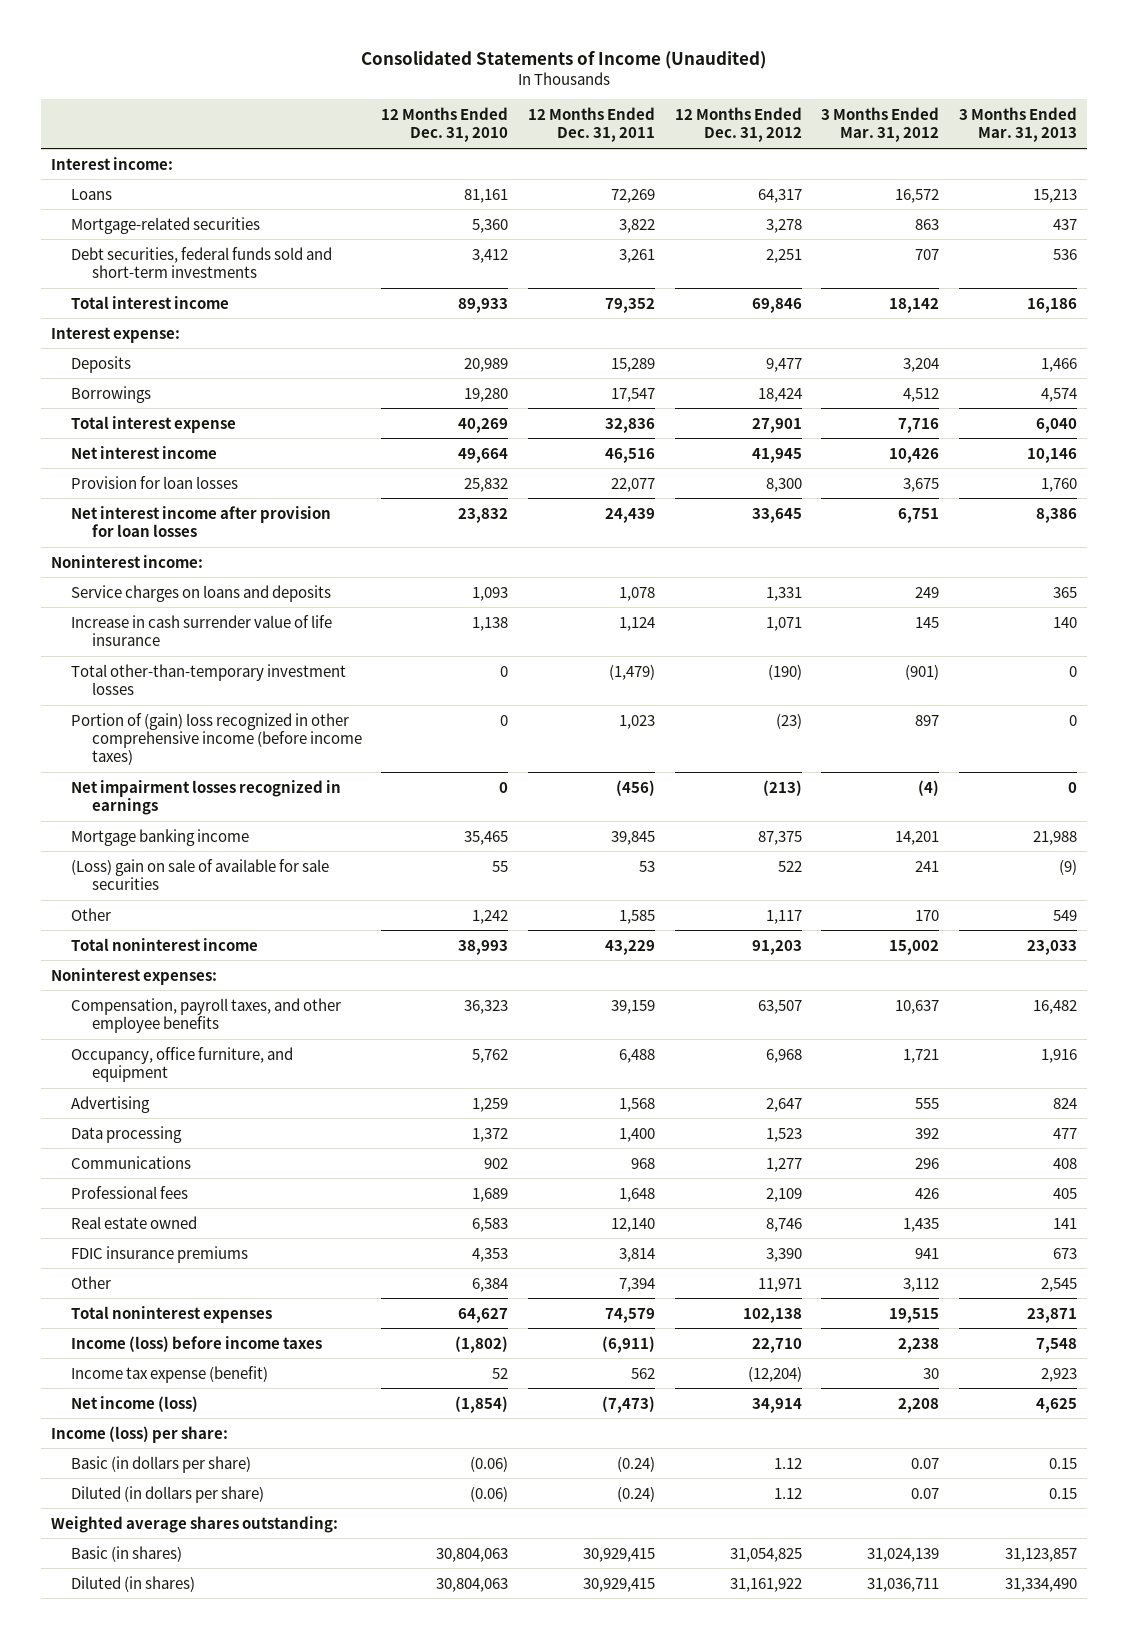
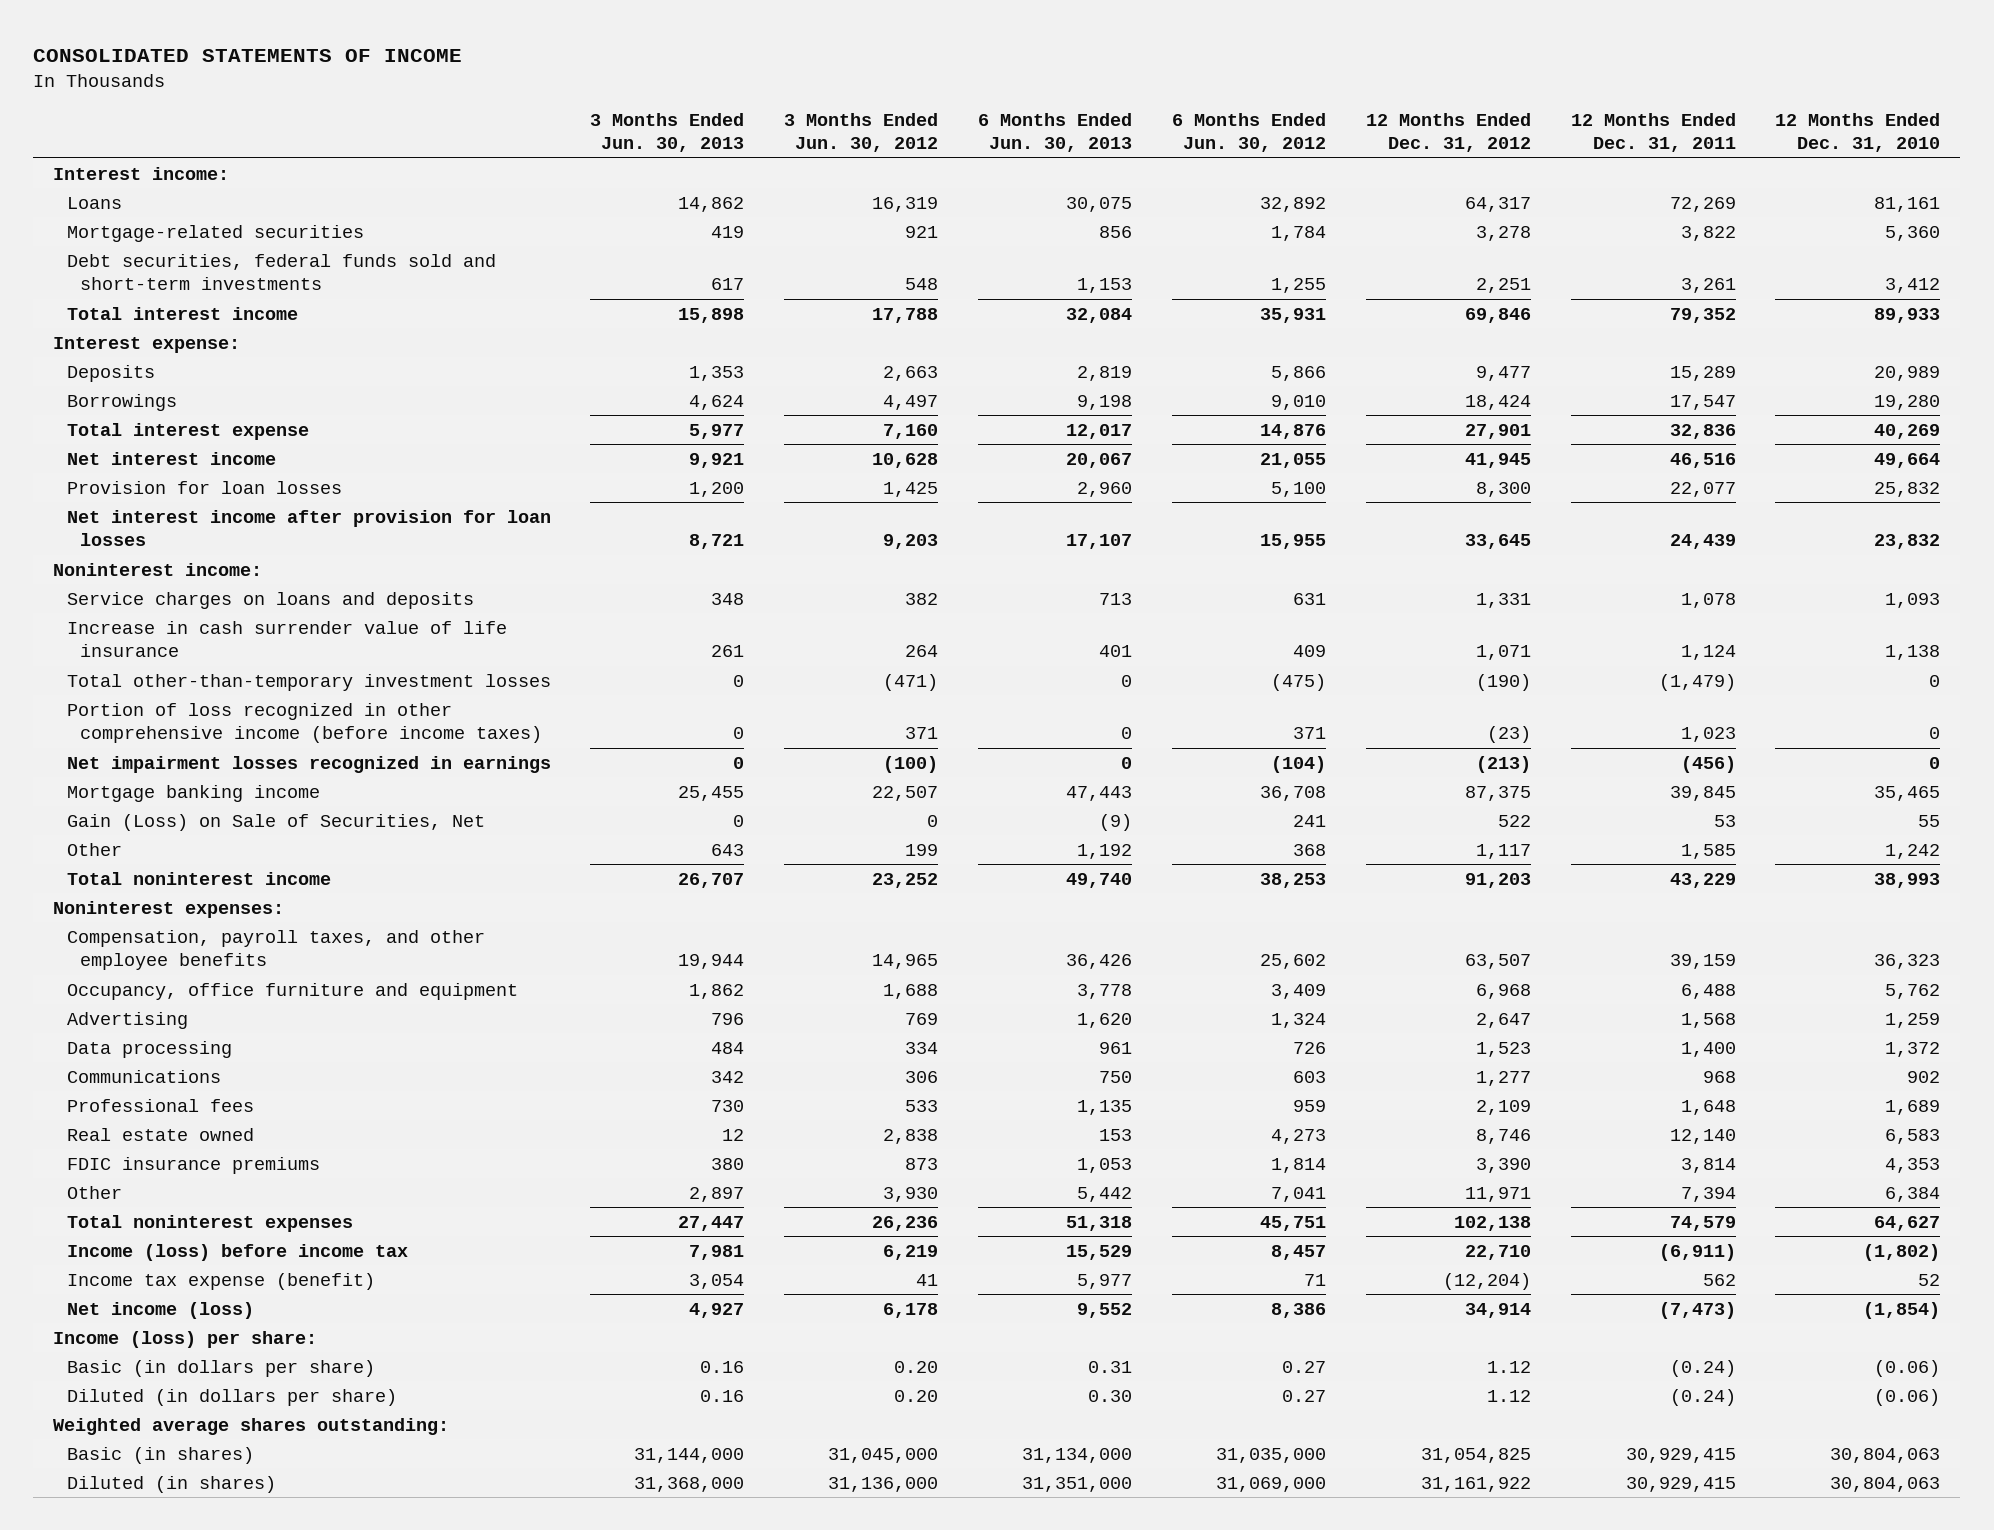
[361,50,767,69] Consolidated Statements of Income (Unaudited) -> [33,48,463,62] CONSOLIDATED STATEMENTS OF INCOME
[821,107,940,143] 3 Months Ended Mar. 31, 2012 -> none
[958,107,1077,143] 3 Months Ended Mar. 31, 2013 -> none
none -> [590,112,745,153] 3 Months Ended Jun. 30, 2013
none -> [784,112,939,153] 3 Months Ended Jun. 30, 2012
none -> [978,112,1133,153] 6 Months Ended Jun. 30, 2013
none -> [1171,112,1326,153] 6 Months Ended Jun. 30, 2012
[71,712,362,766] Portion of (gain) loss recognized in other comprehensive income (before income taxes) -> [66,702,542,744] Portion of loss recognized in other comprehensive income (before income taxes)
[71,858,330,891] (Loss) gain on sale of available for sale securities -> [66,813,485,831] Gain (Loss) on Sale of Securities, Net
[71,1046,294,1083] Occupancy, office furniture, and equipment -> [66,982,518,1000] Occupancy, office furniture and equipment
[71,1335,323,1352] Income (loss) before income taxes -> [66,1243,408,1261] Income (loss) before income tax

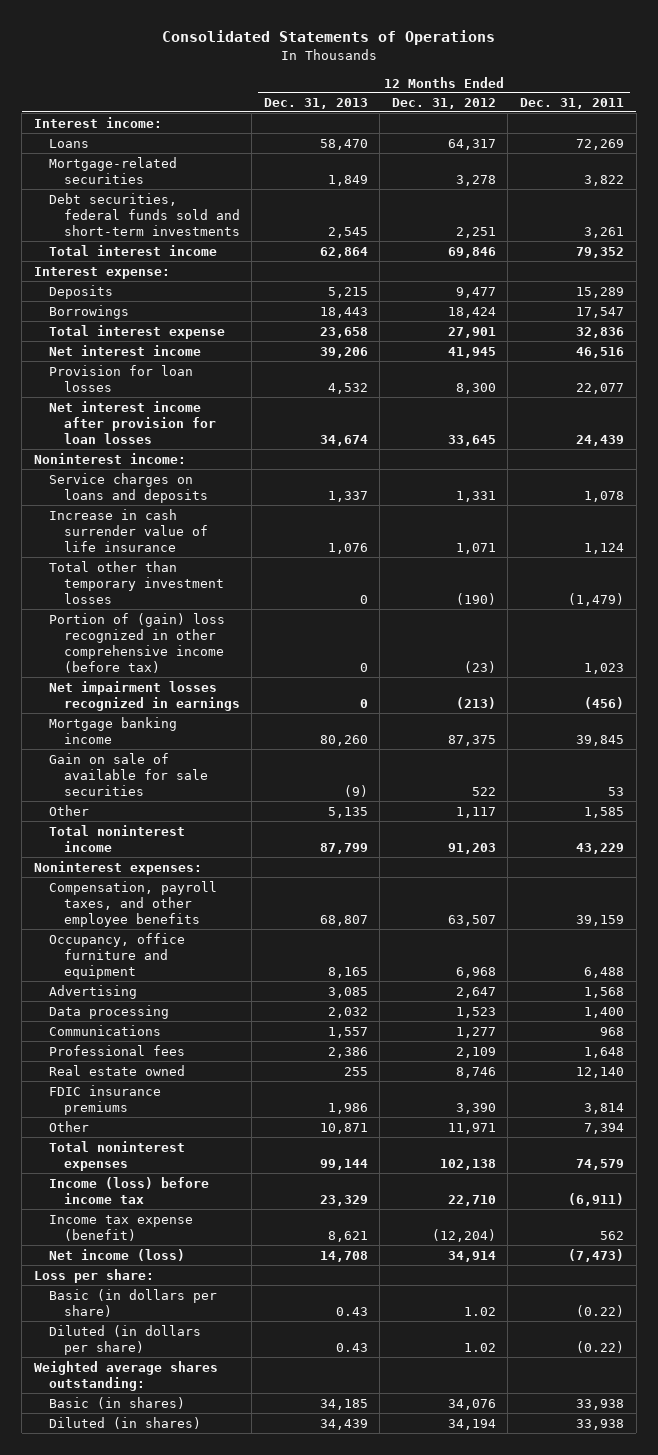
[33,48,463,62] CONSOLIDATED STATEMENTS OF INCOME -> [161,30,495,46] Consolidated Statements of Operations
[590,112,745,153] 3 Months Ended Jun. 30, 2013 -> none
[784,112,939,153] 3 Months Ended Jun. 30, 2012 -> none
[978,112,1133,153] 6 Months Ended Jun. 30, 2013 -> none
[1171,112,1326,153] 6 Months Ended Jun. 30, 2012 -> none
[1775,112,1941,153] 12 Months Ended Dec. 31, 2010 -> none
none -> [263,98,368,110] Dec. 31, 2013
[66,673,551,691] Total other-than-temporary investment losses -> [48,560,224,604] Total other than temporary investment losses
[66,702,542,744] Portion of loss recognized in other comprehensive income (before income taxes) -> [48,612,225,674] Portion of (gain) loss recognized in other comprehensive income (before tax)
[66,813,485,831] Gain (Loss) on Sale of Securities, Net -> [48,752,208,796] Gain on sale of available for sale securities
[53,1330,318,1348] Income (loss) per share: -> [33,1268,154,1283] Loss per share:
[1486,1360,1531,1373] 1.12 -> [463,1306,496,1316] 1.02
[1669,1359,1736,1377] (0.24) -> [576,1304,625,1317] (0.22)
[1486,1389,1531,1402] 1.12 -> [463,1342,496,1352] 1.02
[1669,1388,1736,1406] (0.24) -> [576,1340,625,1353] (0.22)
[1420,1447,1531,1463] 31,054,825 -> [447,1398,496,1410] 34,076
[1625,1447,1736,1463] 30,929,415 -> [576,1398,625,1410] 33,938
[1420,1476,1531,1492] 31,161,922 -> [447,1418,496,1430] 34,194
[1625,1476,1736,1492] 30,929,415 -> [576,1418,625,1430] 33,938

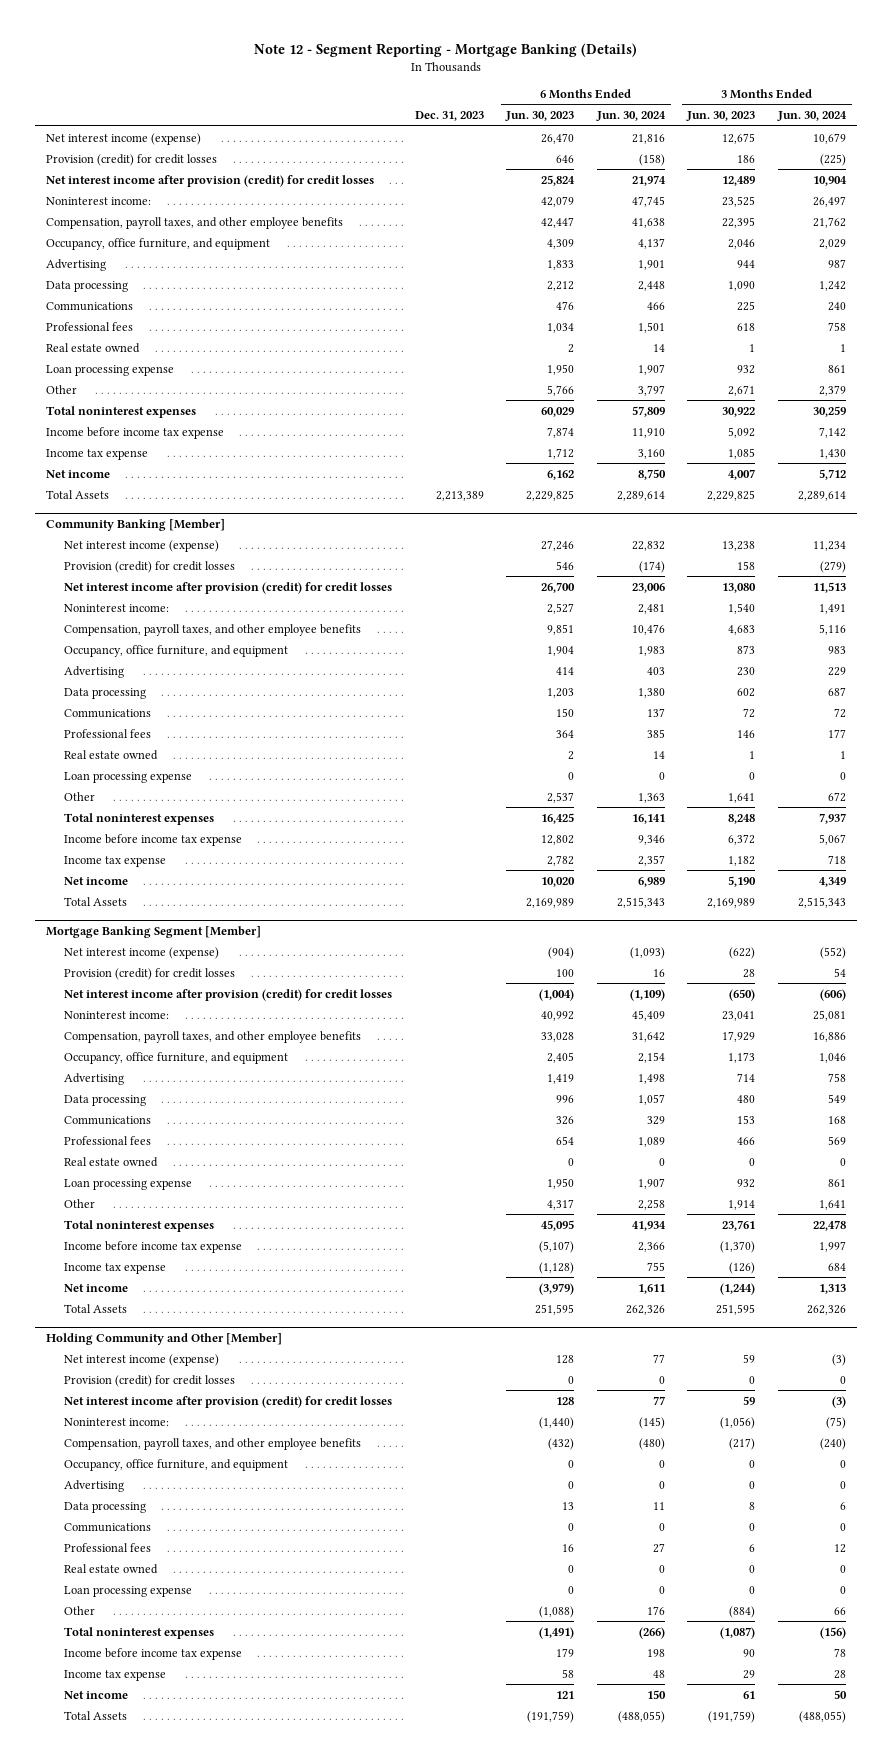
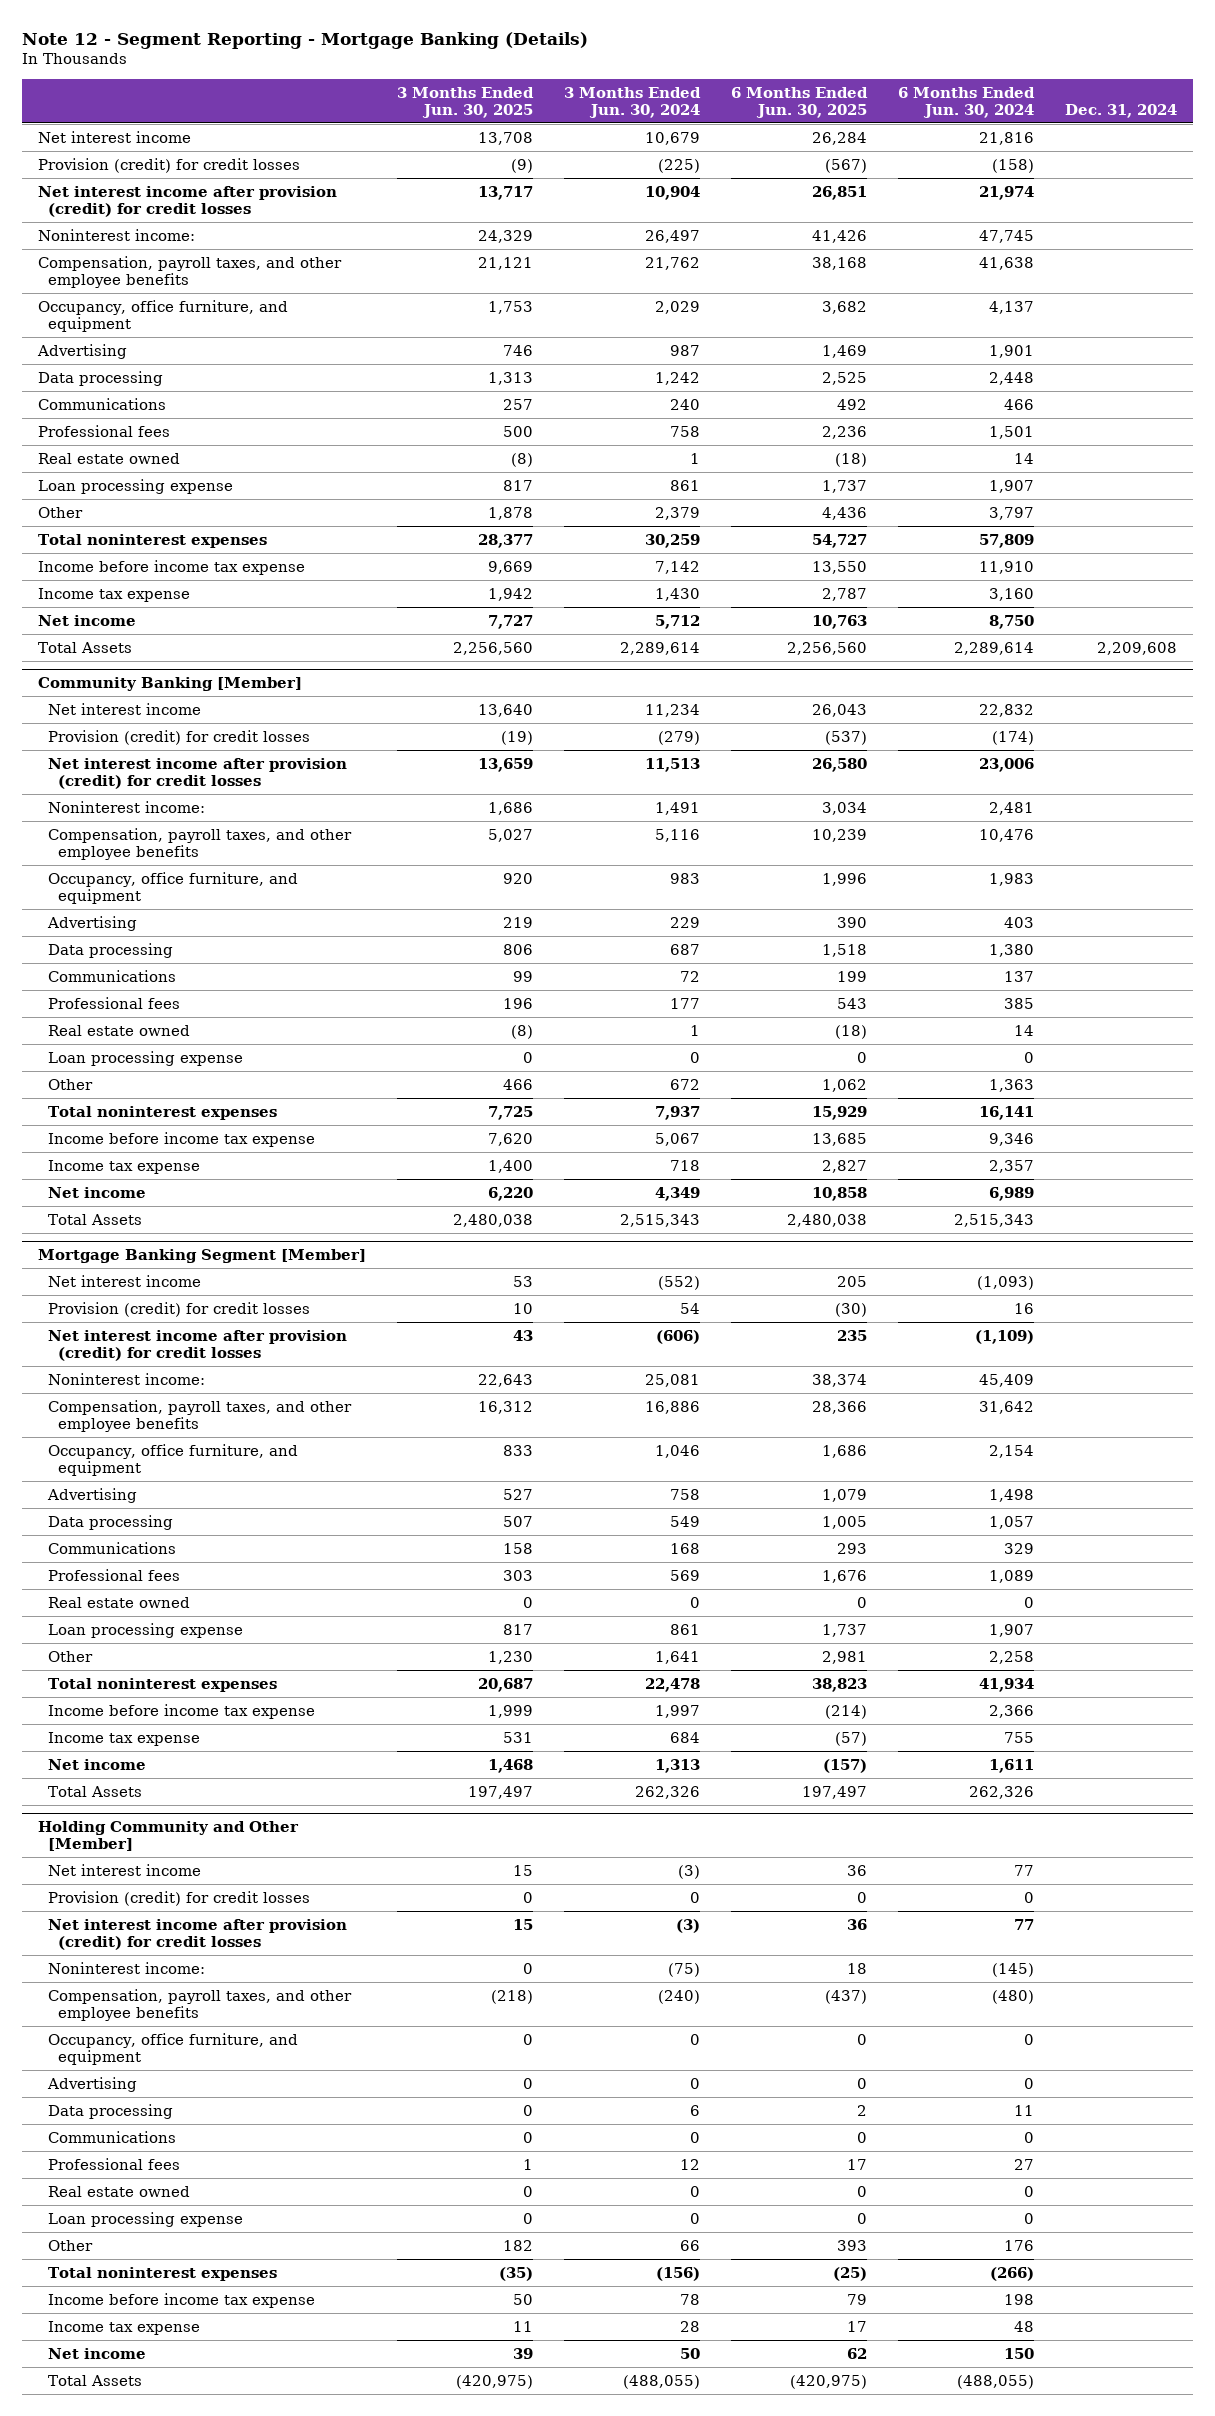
[414,111,484,122] Dec. 31, 2023 -> none
[505,111,575,122] Jun. 30, 2023 -> none
[686,111,756,122] Jun. 30, 2023 -> none
none -> [396,86,534,118] 3 Months Ended Jun. 30, 2025
none -> [730,86,868,118] 6 Months Ended Jun. 30, 2025
none -> [1064,103,1177,118] Dec. 31, 2024
[45,132,201,145] Net interest income (expense) -> [37,130,191,143] Net interest income
[64,539,220,552] Net interest income (expense) -> [47,702,201,715] Net interest income
[64,946,220,959] Net interest income (expense) -> [47,1274,201,1287] Net interest income
[64,1353,220,1366] Net interest income (expense) -> [47,1863,201,1876] Net interest income

